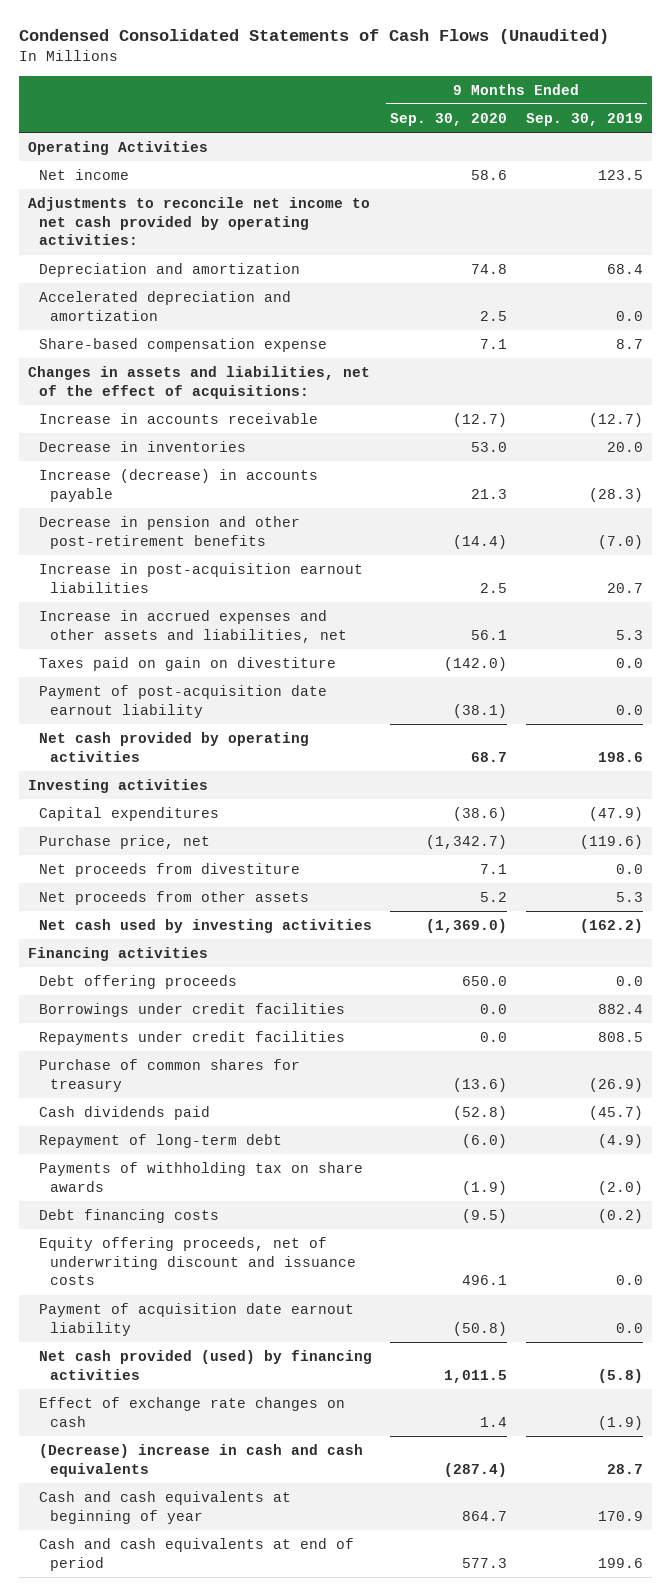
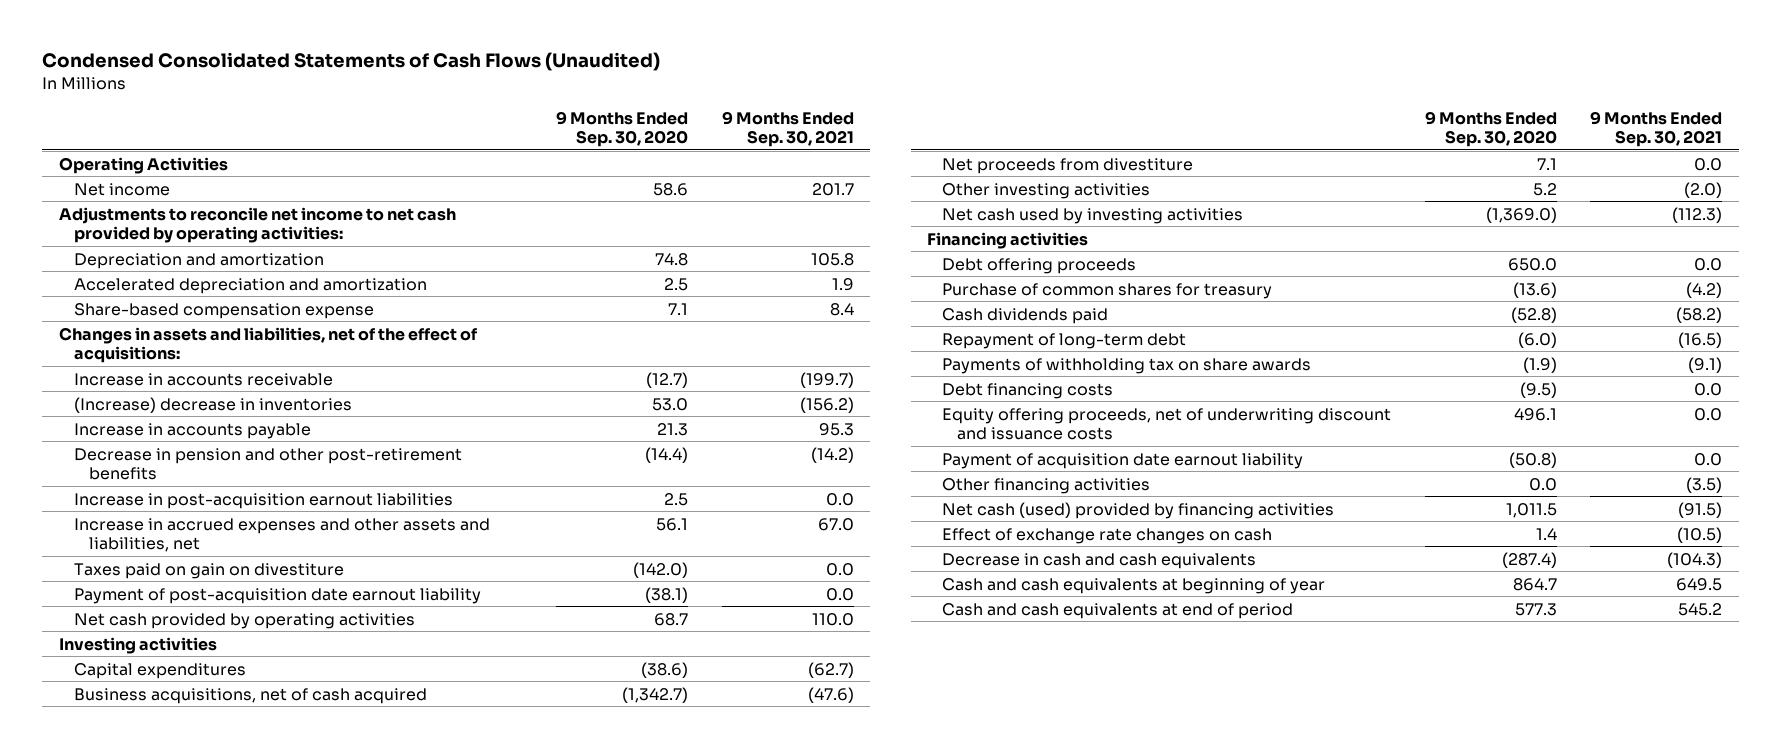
[525,112,643,126] Sep. 30, 2019 -> none
none -> [721,110,854,148] 9 Months Ended Sep. 30, 2021
[38,440,246,452] Decrease in inventories -> [73,396,352,413] (Increase) decrease in inventories
[38,468,318,502] Increase (decrease) in accounts payable -> [73,422,311,439] Increase in accounts payable
[38,834,210,849] Purchase price, net -> [73,687,427,704] Business acquisitions, net of cash acquired
[38,890,309,905] Net proceeds from other assets -> none
none -> [942,182,1151,199] Other investing activities
[38,1002,345,1017] Borrowings under credit facilities -> none
[38,1030,345,1045] Repayments under credit facilities -> none
none -> [942,477,1151,494] Other financing activities
[38,1349,372,1380] Net cash provided (used) by financing activities -> [942,501,1335,519] Net cash (used) provided by financing activities
[38,1443,363,1477] (Decrease) increase in cash and cash equivalents -> [942,552,1257,569] Decrease in cash and cash equivalents

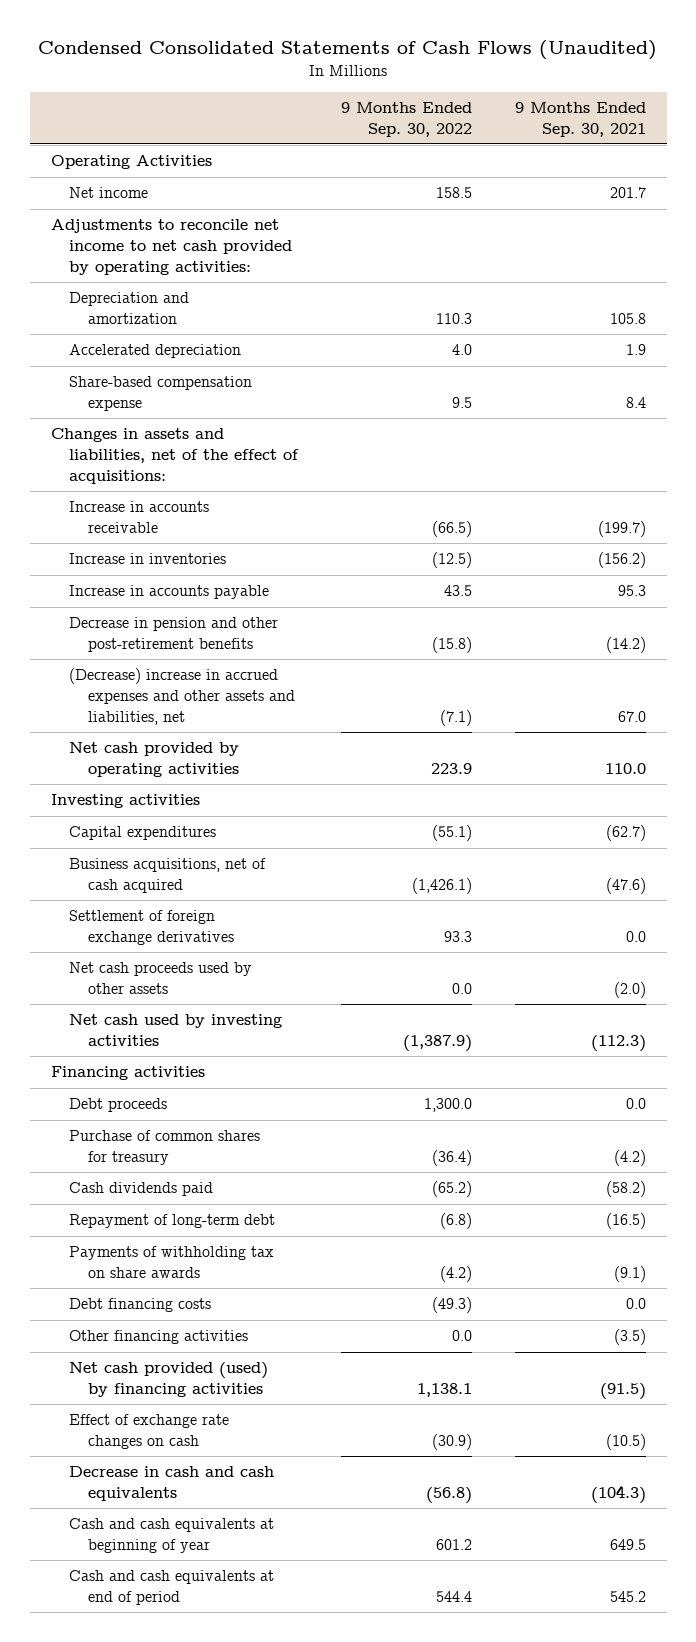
[556,110,689,148] 9 Months Ended Sep. 30, 2020 -> none
none -> [340,101,472,137] 9 Months Ended Sep. 30, 2022
[73,277,427,294] Accelerated depreciation and amortization -> [69,344,242,359] Accelerated depreciation
[73,396,352,413] (Increase) decrease in inventories -> [69,553,227,565] Increase in inventories
[73,492,453,509] Increase in post-acquisition earnout liabilities -> none
[73,562,344,579] Taxes paid on gain on divestiture -> none
[73,587,481,604] Payment of post-acquisition date earnout liability -> none
[73,517,490,552] Increase in accrued expenses and other assets and liabilities, net -> [69,668,295,725] (Decrease) increase in accrued expenses and other assets and liabilities, net
[942,157,1194,174] Net proceeds from divestiture -> none
none -> [69,910,234,945] Settlement of foreign exchange derivatives
[942,182,1151,199] Other investing activities -> [69,962,253,994] Net cash proceeds used by other assets
[942,257,1137,274] Debt offering proceeds -> [69,1098,168,1113] Debt proceeds
[942,407,1392,440] Equity offering proceeds, net of underwriting discount and issuance costs -> none
[942,452,1304,469] Payment of acquisition date earnout liability -> none
[942,501,1335,519] Net cash (used) provided by financing activities -> [69,1362,269,1397] Net cash provided (used) by financing activities

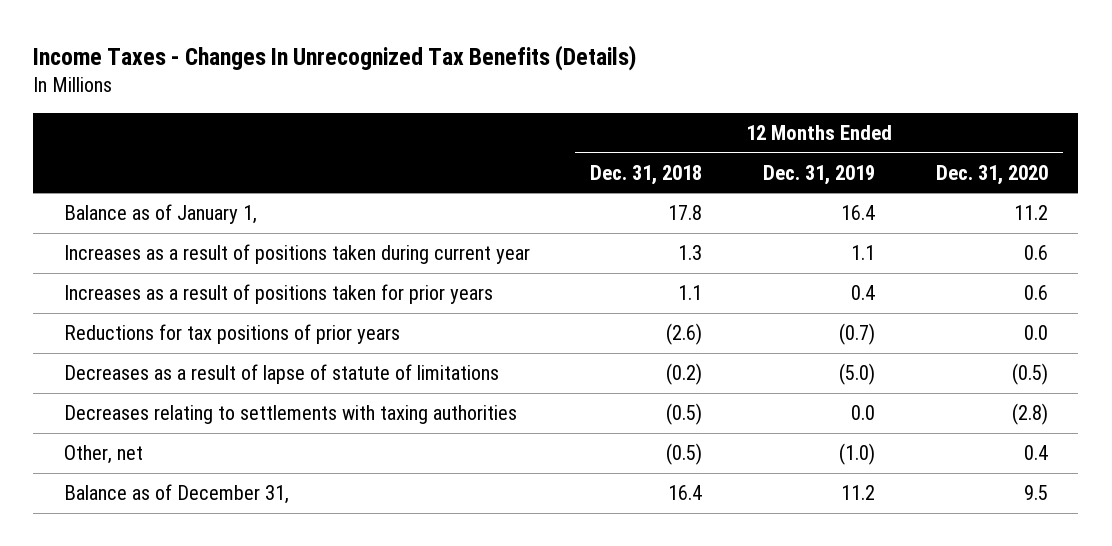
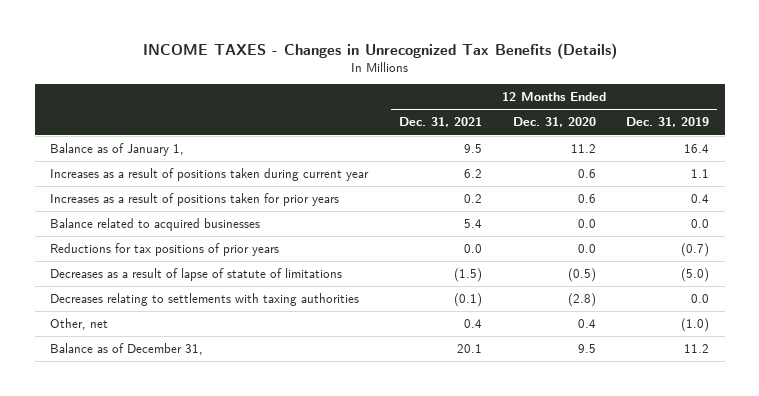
[33,44,637,71] Income Taxes - Changes In Unrecognized Tax Benefits (Details) -> [142,42,617,59] INCOME TAXES - Changes in Unrecognized Tax Benefits (Details)
[590,164,703,185] Dec. 31, 2018 -> none
none -> [398,117,482,128] Dec. 31, 2021
none -> [50,217,261,231] Balance related to acquired businesses

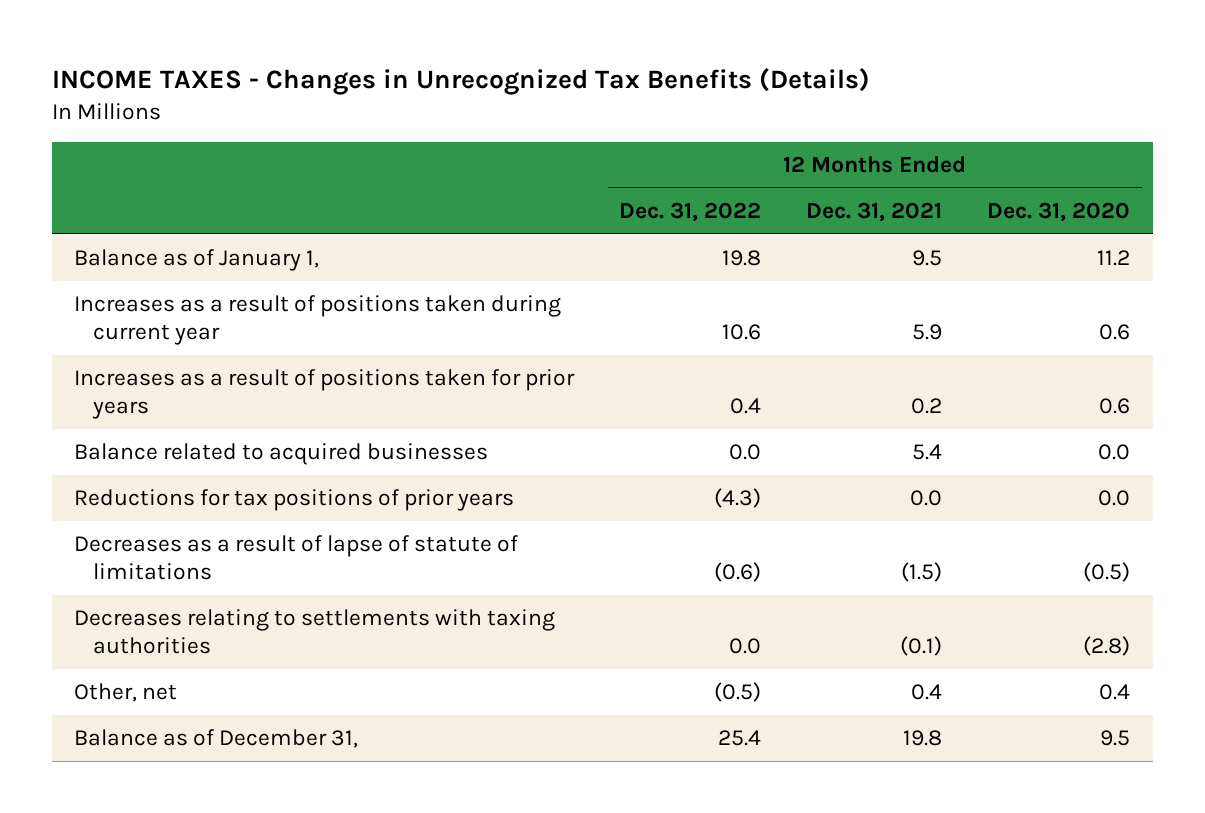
[626,117,710,128] Dec. 31, 2019 -> none
none -> [619,201,762,222] Dec. 31, 2022
[463,168,482,178] 6.2 -> [912,324,943,341] 5.9
[456,343,482,353] 20.1 -> [903,730,943,747] 19.8

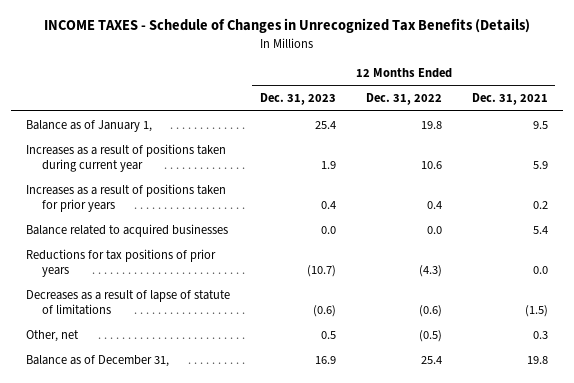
[51,67,870,95] INCOME TAXES - Changes in Unrecognized Tax Benefits (Details) -> [43,18,530,34] INCOME TAXES - Schedule of Changes in Unrecognized Tax Benefits (Details)
[987,201,1131,222] Dec. 31, 2020 -> none
none -> [259,93,336,106] Dec. 31, 2023
[74,609,556,655] Decreases relating to settlements with taxing authorities -> none
[911,684,943,701] 0.4 -> [532,330,548,339] 0.3

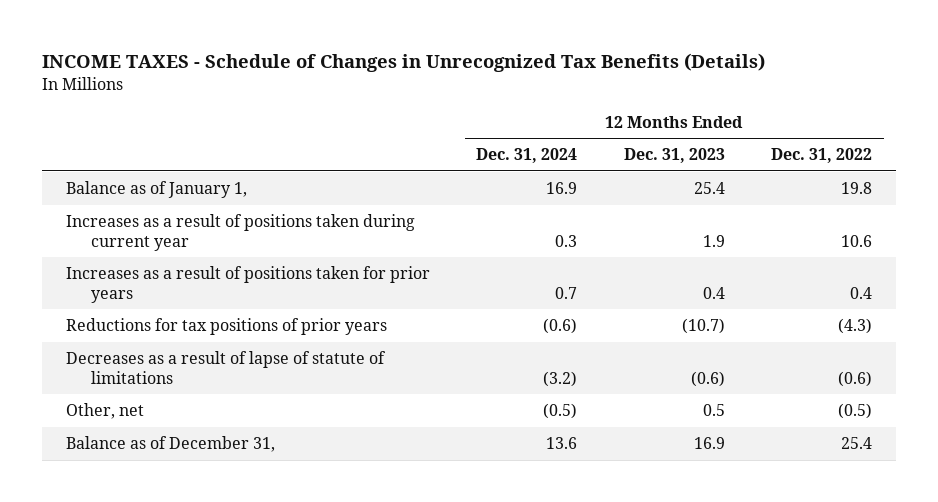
[471,93,548,106] Dec. 31, 2021 -> none
none -> [476,148,578,164] Dec. 31, 2024
[25,223,228,237] Balance related to acquired businesses -> none

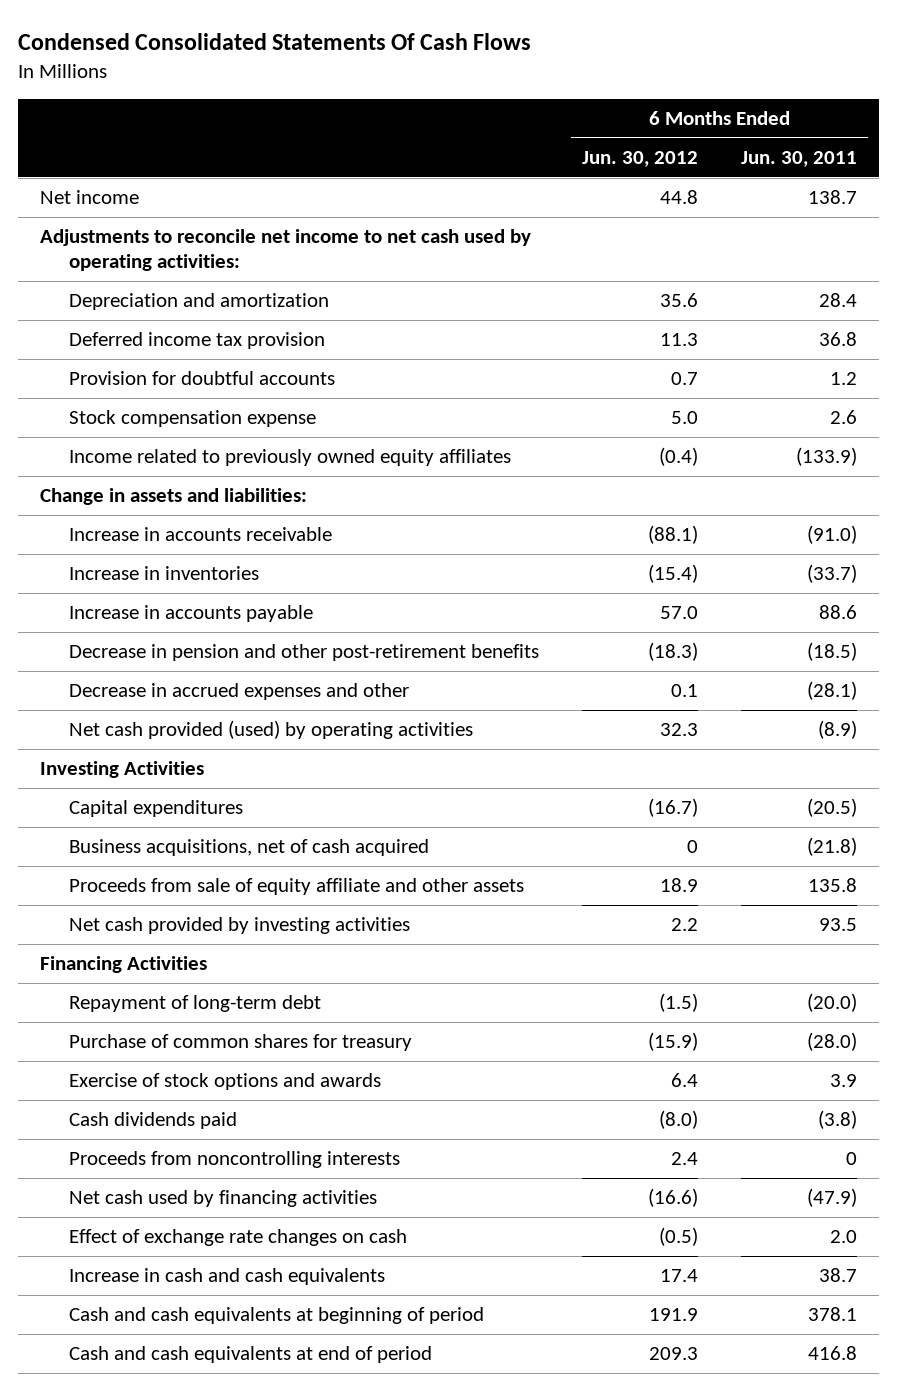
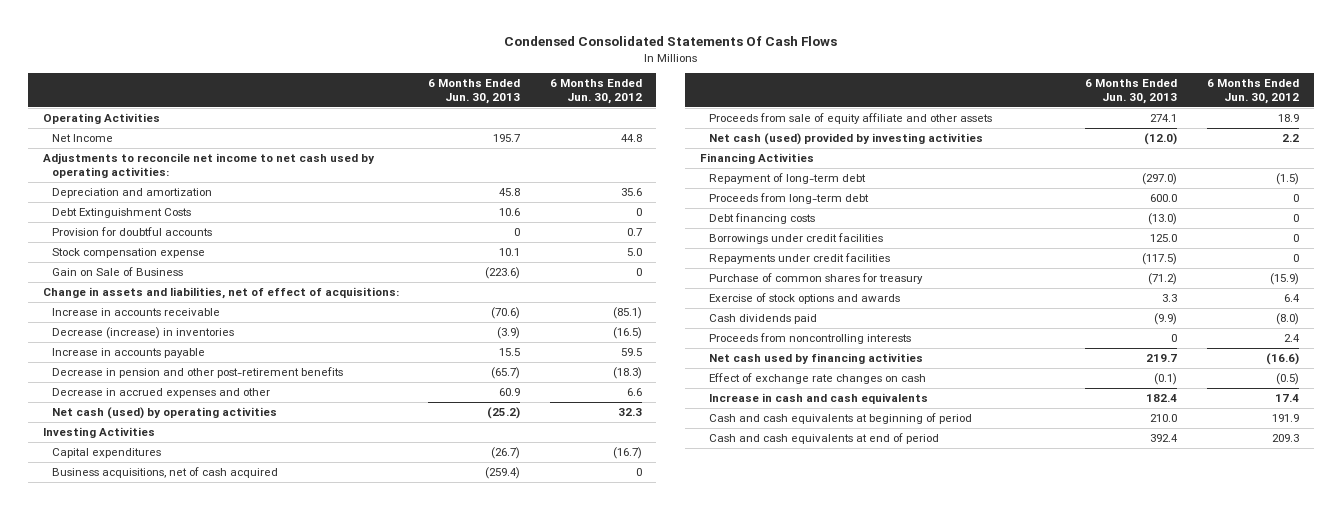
[741,150,858,167] Jun. 30, 2011 -> none
none -> [428,79,521,104] 6 Months Ended Jun. 30, 2013
none -> [42,113,160,125] Operating Activities
[39,190,139,205] Net income -> [51,134,113,143] Net Income
[69,332,326,350] Deferred income tax provision -> none
none -> [51,208,191,219] Debt Extinguishment Costs
[69,449,512,467] Income related to previously owned equity affiliates -> none
none -> [51,267,183,277] Gain on Sale of Business
[39,488,307,506] Change in assets and liabilities: -> [42,287,399,300] Change in assets and liabilities, net of effect of acquisitions:
[648,525,699,545] (88.1) -> [612,307,642,320] (85.1)
[69,566,260,581] Increase in inventories -> [51,327,234,340] Decrease (increase) in inventories
[648,564,699,584] (15.4) -> [612,327,642,340] (16.5)
[660,606,699,620] 57.0 -> [620,348,642,357] 59.5
[671,684,699,698] 0.1 -> [626,388,642,397] 6.6
[69,720,474,740] Net cash provided (used) by operating activities -> [51,407,277,420] Net cash (used) by operating activities
[69,917,411,935] Net cash provided by investing activities -> [709,133,984,146] Net cash (used) provided by investing activities
none -> [709,193,870,205] Proceeds from long-term debt
none -> [709,213,816,225] Debt financing costs
none -> [709,233,884,245] Borrowings under credit facilities
none -> [709,253,891,265] Repayments under credit facilities

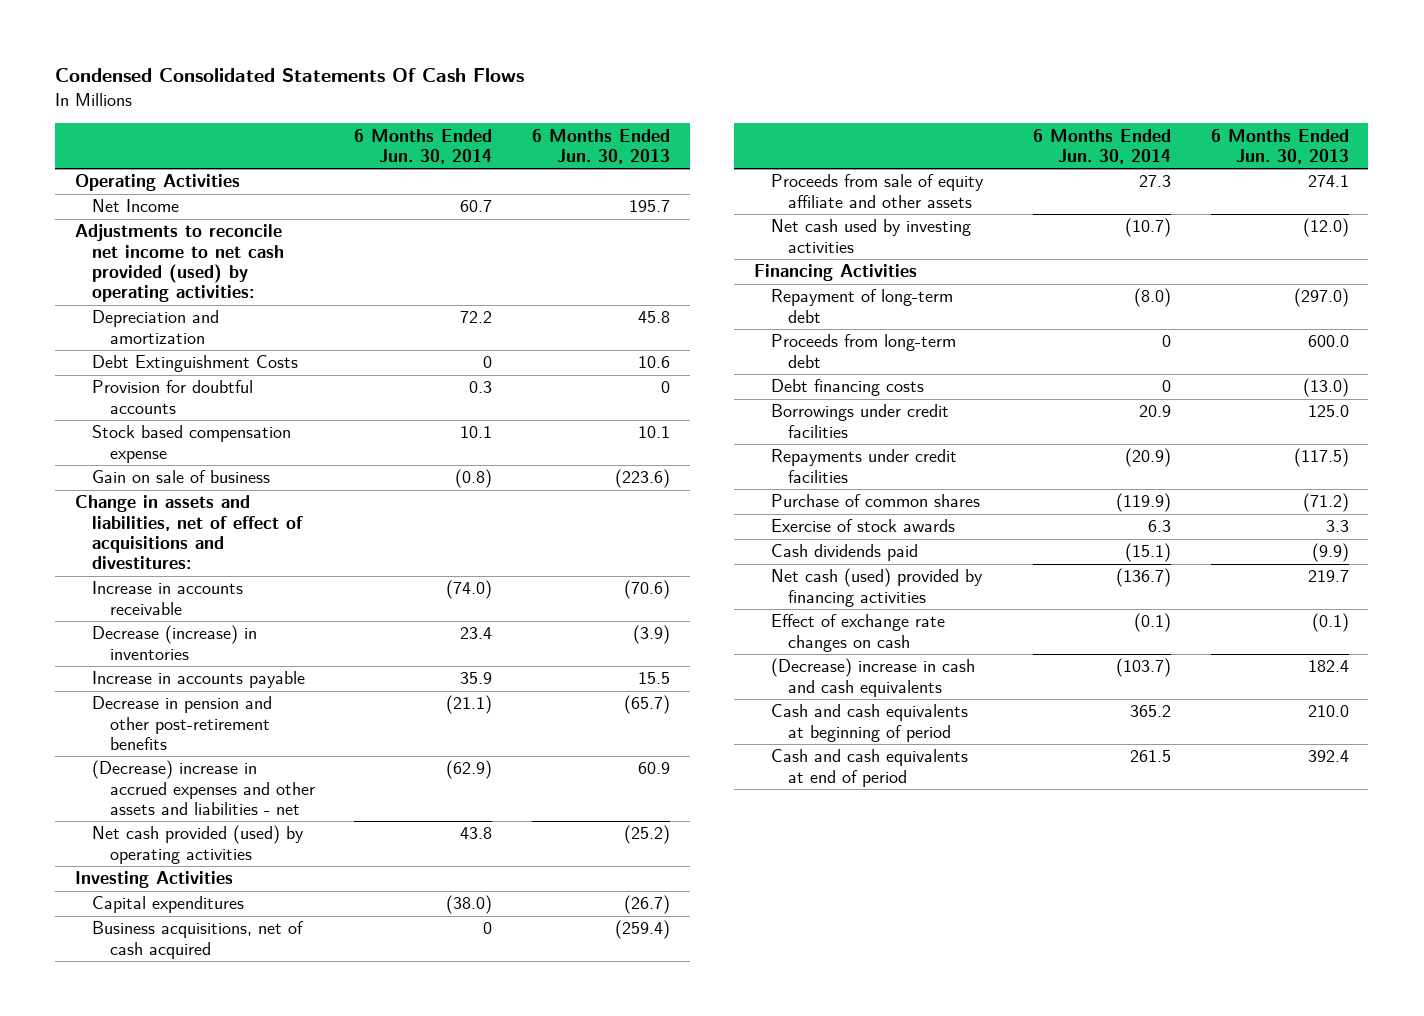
[549,79,642,104] 6 Months Ended Jun. 30, 2012 -> none
none -> [354,128,493,165] 6 Months Ended Jun. 30, 2014
[42,153,375,178] Adjustments to reconcile net income to net cash used by operating activities: -> [75,224,285,303] Adjustments to reconcile net income to net cash provided (used) by operating activities:
[51,248,205,259] Stock compensation expense -> [92,425,292,463] Stock based compensation expense
[51,267,183,277] Gain on Sale of Business -> [92,470,271,484] Gain on sale of business
[42,287,399,300] Change in assets and liabilities, net of effect of acquisitions: -> [75,495,304,570] Change in assets and liabilities, net of effect of acquisitions and divestitures:
[51,388,270,399] Decrease in accrued expenses and other -> [92,760,315,816] (Decrease) increase in accrued expenses and other assets and liabilities - net
[51,407,277,420] Net cash (used) by operating activities -> [92,825,305,864] Net cash provided (used) by operating activities
[709,133,984,146] Net cash (used) provided by investing activities -> [770,219,971,253] Net cash used by investing activities
[709,273,924,285] Purchase of common shares for treasury -> [770,494,980,508] Purchase of common shares
[709,293,901,305] Exercise of stock options and awards -> [770,519,955,533] Exercise of stock awards
[709,333,912,345] Proceeds from noncontrolling interests -> none
[709,353,924,365] Net cash used by financing activities -> [770,568,983,607] Net cash (used) provided by financing activities
[709,393,929,405] Increase in cash and cash equivalents -> [770,658,975,697] (Decrease) increase in cash and cash equivalents

